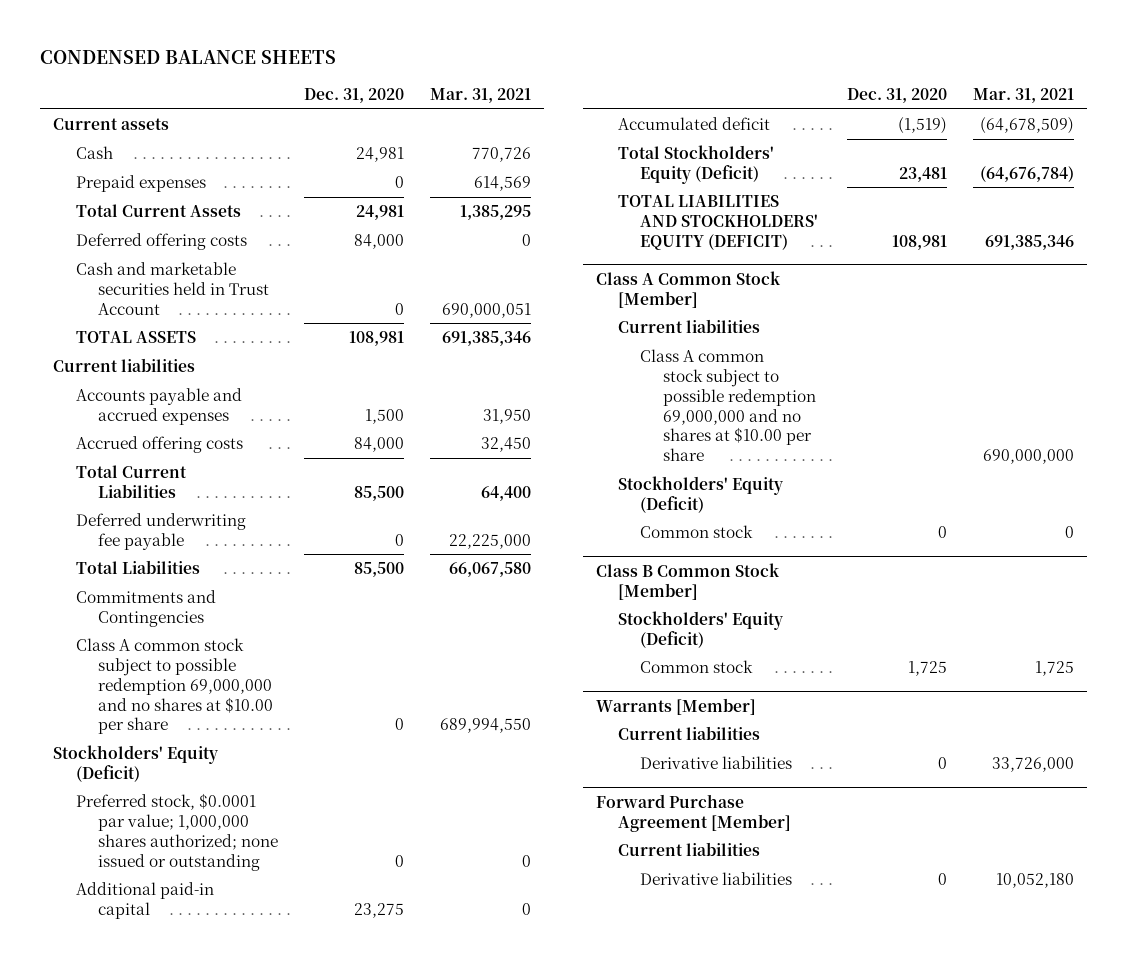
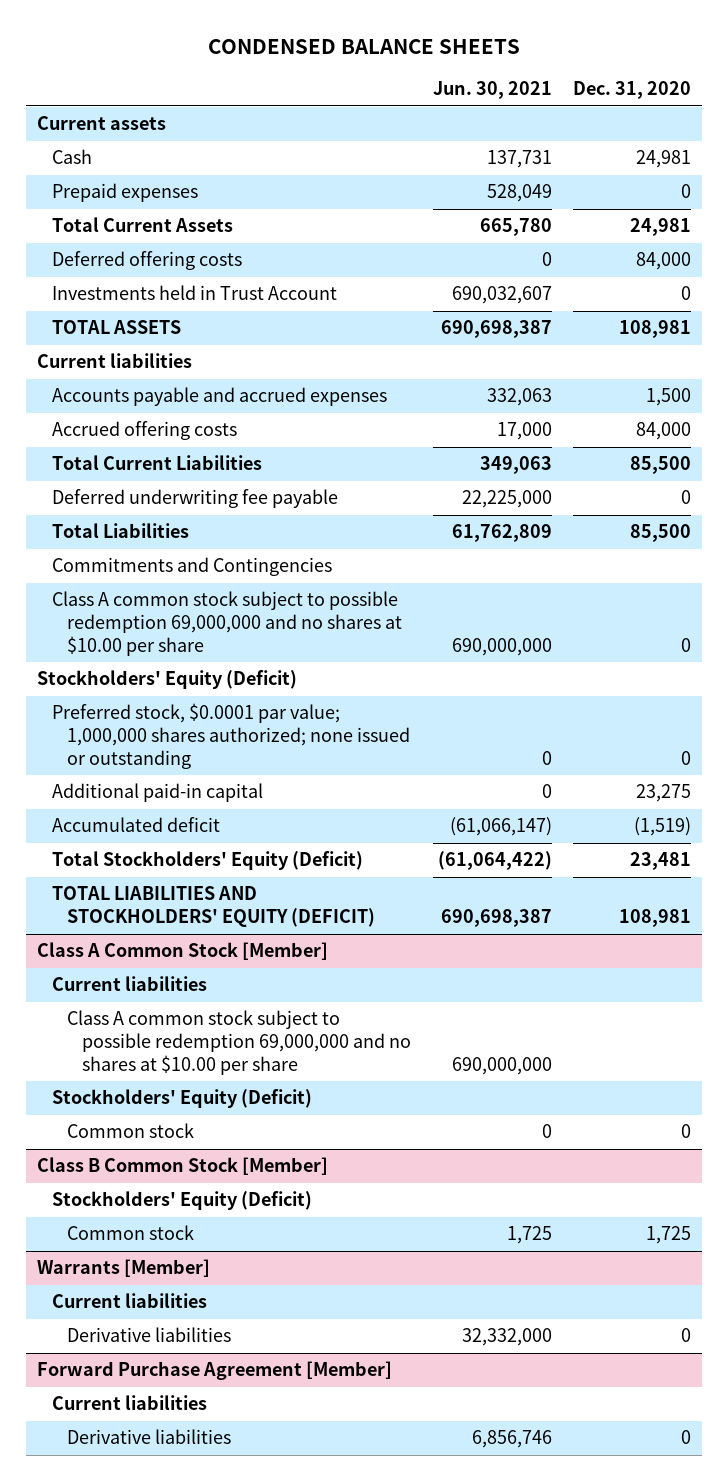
[429,87,531,103] Mar. 31, 2021 -> none
none -> [432,81,552,100] Jun. 30, 2021
[75,261,269,315] Cash and marketable securities held in Trust Account -> [51,285,337,301] Investments held in Trust Account

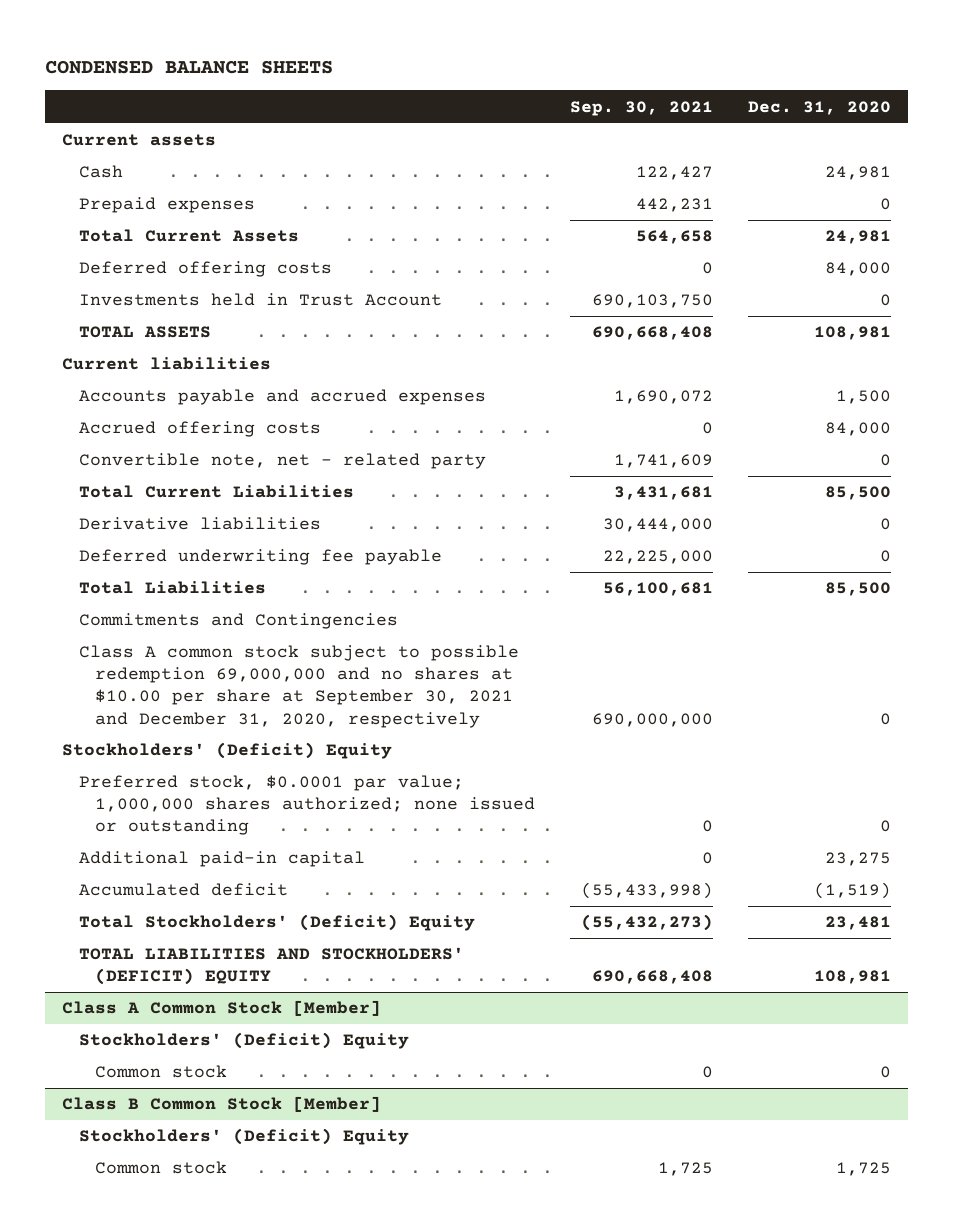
[432,81,552,100] Jun. 30, 2021 -> none
none -> [569,100,713,116] Sep. 30, 2021
none -> [78,453,486,470] Convertible note, net - related party
none -> [78,517,321,531] Derivative liabilities
[51,591,403,656] Class A common stock subject to possible redemption 69,000,000 and no shares at $10.00 per share -> [78,645,519,728] Class A common stock subject to possible redemption 69,000,000 and no shares at $10.00 per share at September 30, 2021 and December 31, 2020, respectively
[36,670,297,690] Stockholders' Equity (Deficit) -> [62,742,393,760] Stockholders' (Deficit) Equity
[51,851,363,871] Total Stockholders' Equity (Deficit) -> [78,914,475,932] Total Stockholders' (Deficit) Equity
[51,886,376,928] TOTAL LIABILITIES AND STOCKHOLDERS' EQUITY (DEFICIT) -> [78,947,464,986] TOTAL LIABILITIES AND STOCKHOLDERS' (DEFICIT) EQUITY
[51,976,207,992] Current liabilities -> none
[67,1010,412,1075] Class A common stock subject to possible redemption 69,000,000 and no shares at $10.00 per share -> none
[51,1089,312,1109] Stockholders' Equity (Deficit) -> [78,1032,409,1050] Stockholders' (Deficit) Equity
[51,1191,312,1211] Stockholders' Equity (Deficit) -> [78,1128,409,1146] Stockholders' (Deficit) Equity
[36,1259,210,1278] Warrants [Member] -> none
[51,1293,207,1309] Current liabilities -> none
[67,1327,232,1343] Derivative liabilities -> none
[36,1361,392,1381] Forward Purchase Agreement [Member] -> none
[51,1395,207,1411] Current liabilities -> none
[67,1429,232,1445] Derivative liabilities -> none

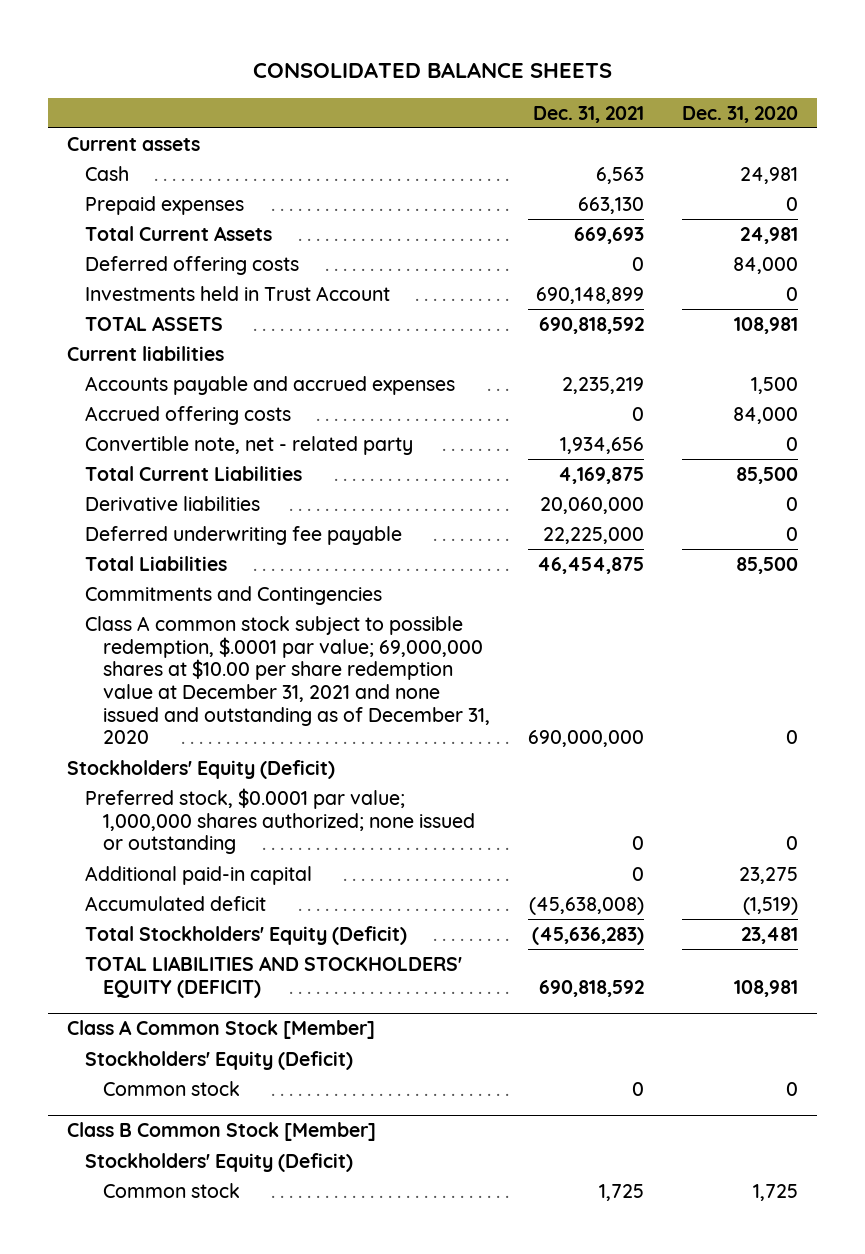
[45,59,334,74] CONDENSED BALANCE SHEETS -> [252,62,612,79] CONSOLIDATED BALANCE SHEETS
[569,100,713,116] Sep. 30, 2021 -> none
none -> [532,105,644,123] Dec. 31, 2021
[78,645,519,728] Class A common stock subject to possible redemption 69,000,000 and no shares at $10.00 per share at September 30, 2021 and December 31, 2020, respectively -> [84,616,490,745] Class A common stock subject to possible redemption, $.0001 par value; 69,000,000 shares at $10.00 per share redemption value at December 31, 2021 and none issued and outstanding as of December 31, 2020
[62,742,393,760] Stockholders' (Deficit) Equity -> [67,760,336,780] Stockholders' Equity (Deficit)
[78,914,475,932] Total Stockholders' (Deficit) Equity -> [84,926,407,946] Total Stockholders' Equity (Deficit)
[78,947,464,986] TOTAL LIABILITIES AND STOCKHOLDERS' (DEFICIT) EQUITY -> [84,956,462,998] TOTAL LIABILITIES AND STOCKHOLDERS' EQUITY (DEFICIT)
[78,1032,409,1050] Stockholders' (Deficit) Equity -> [84,1051,353,1071] Stockholders' Equity (Deficit)
[78,1128,409,1146] Stockholders' (Deficit) Equity -> [84,1153,353,1173] Stockholders' Equity (Deficit)

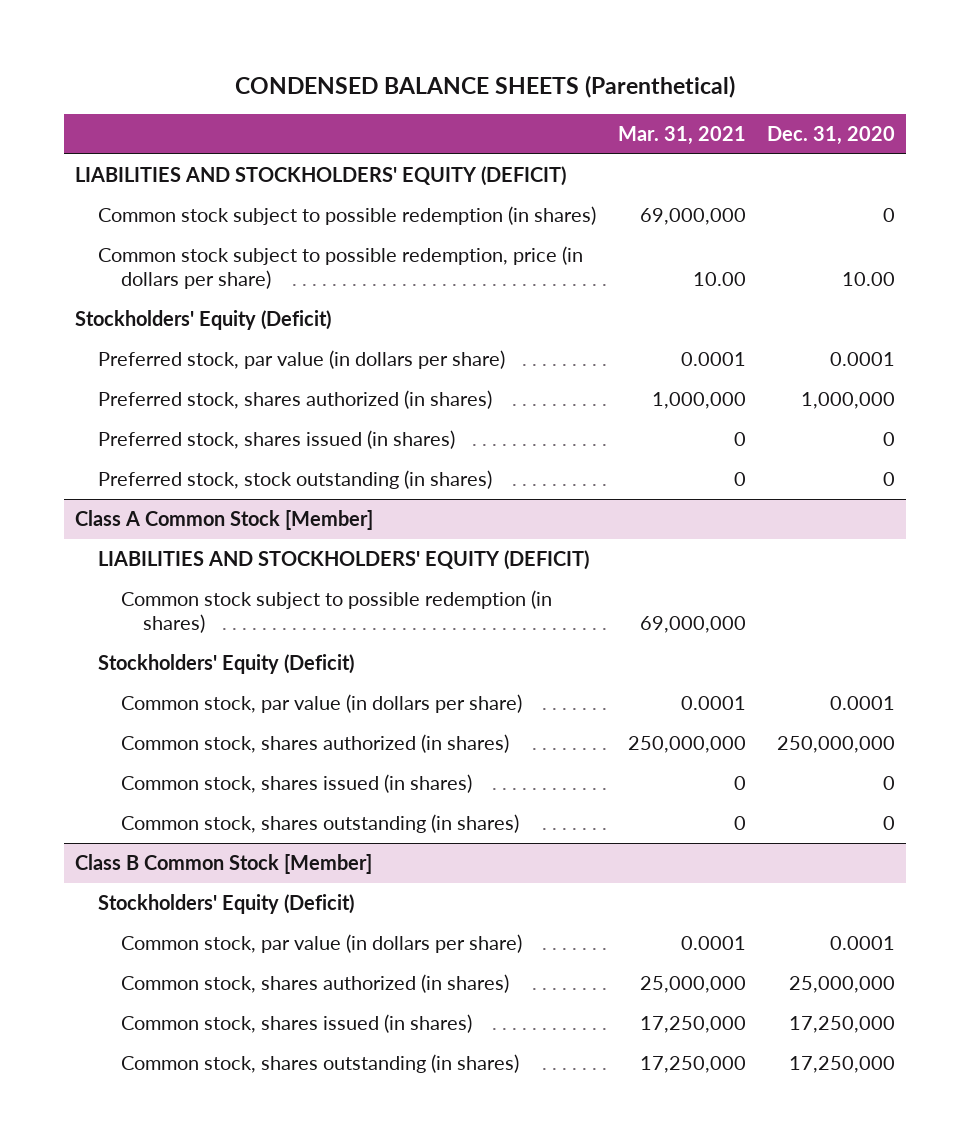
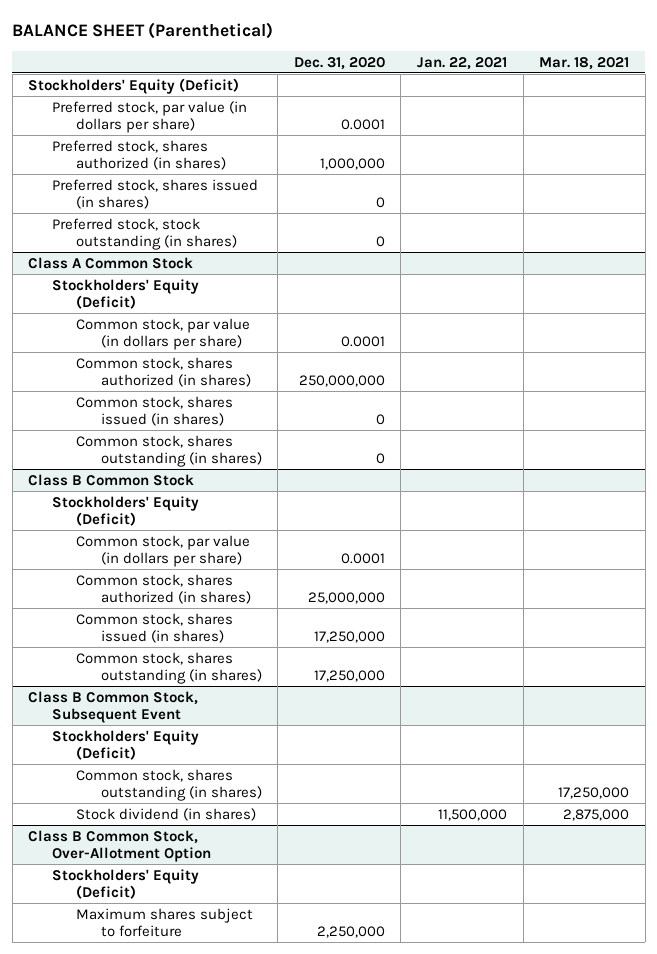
[235,75,736,99] CONDENSED BALANCE SHEETS (Parenthetical) -> [12,21,274,39] BALANCE SHEET (Parenthetical)
[617,125,746,145] Mar. 31, 2021 -> none
none -> [416,56,507,70] Jan. 22, 2021
none -> [539,56,630,70] Mar. 18, 2021
[74,165,566,186] LIABILITIES AND STOCKHOLDERS' EQUITY (DEFICIT) -> none
[97,205,596,225] Common stock subject to possible redemption (in shares) -> none
[97,245,583,290] Common stock subject to possible redemption, price (in dollars per share) -> none
[97,549,589,570] LIABILITIES AND STOCKHOLDERS' EQUITY (DEFICIT) -> none
[120,589,552,634] Common stock subject to possible redemption (in shares) -> none
[74,509,373,530] Class A Common Stock [Member] -> [28,256,194,269] Class A Common Stock
[74,853,372,874] Class B Common Stock [Member] -> [28,473,195,486] Class B Common Stock
none -> [28,690,199,724] Class B Common Stock, Subsequent Event
none -> [52,729,200,761] Stockholders' Equity (Deficit)
none -> [76,768,262,802] Common stock, shares outstanding (in shares)
none -> [76,807,257,821] Stock dividend (in shares)
none -> [28,829,212,863] Class B Common Stock, Over-Allotment Option
none -> [52,868,200,900] Stockholders' Equity (Deficit)
none -> [76,907,254,938] Maximum shares subject to forfeiture

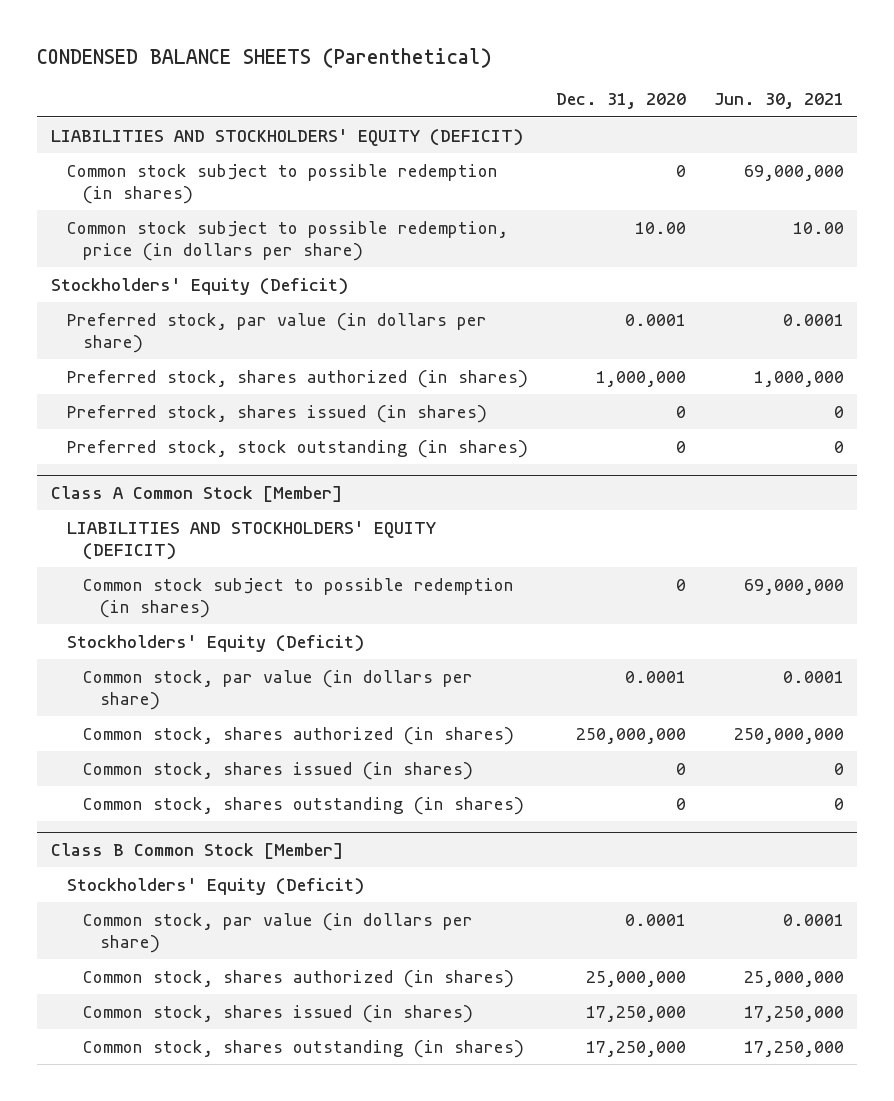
[12,21,274,39] BALANCE SHEET (Parenthetical) -> [36,48,492,69] CONDENSED BALANCE SHEETS (Parenthetical)
[416,56,507,70] Jan. 22, 2021 -> none
[539,56,630,70] Mar. 18, 2021 -> none
none -> [713,93,844,110] Jun. 30, 2021
none -> [50,128,523,146] LIABILITIES AND STOCKHOLDERS' EQUITY (DEFICIT)
none -> [66,163,498,204] Common stock subject to possible redemption (in shares)
none -> [66,220,508,261] Common stock subject to possible redemption, price (in dollars per share)
[28,256,194,269] Class A Common Stock -> [50,485,342,502] Class A Common Stock [Member]
none -> [66,520,436,560] LIABILITIES AND STOCKHOLDERS' EQUITY (DEFICIT)
none -> [83,577,515,618] Common stock subject to possible redemption (in shares)
[28,473,195,486] Class B Common Stock -> [50,842,343,859] Class B Common Stock [Member]
[28,690,199,724] Class B Common Stock, Subsequent Event -> none
[52,729,200,761] Stockholders' Equity (Deficit) -> none
[76,768,262,802] Common stock, shares outstanding (in shares) -> none
[76,807,257,821] Stock dividend (in shares) -> none
[28,829,212,863] Class B Common Stock, Over-Allotment Option -> none
[52,868,200,900] Stockholders' Equity (Deficit) -> none
[76,907,254,938] Maximum shares subject to forfeiture -> none

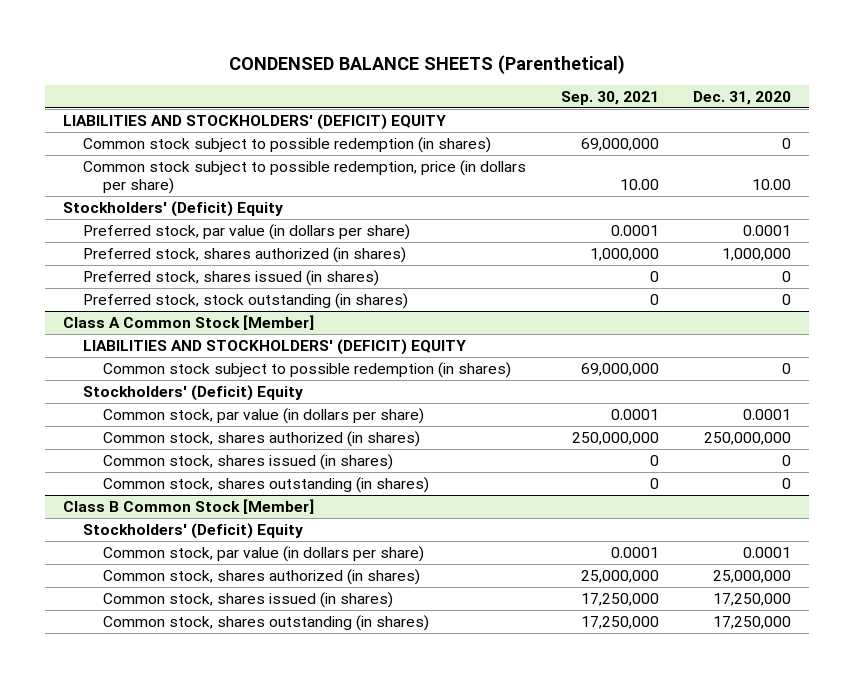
[713,93,844,110] Jun. 30, 2021 -> none
none -> [560,91,659,106] Sep. 30, 2021
[50,128,523,146] LIABILITIES AND STOCKHOLDERS' EQUITY (DEFICIT) -> [62,113,446,130] LIABILITIES AND STOCKHOLDERS' (DEFICIT) EQUITY
[50,277,348,295] Stockholders' Equity (Deficit) -> [62,200,283,217] Stockholders' (Deficit) Equity
[66,520,436,560] LIABILITIES AND STOCKHOLDERS' EQUITY (DEFICIT) -> [82,338,466,355] LIABILITIES AND STOCKHOLDERS' (DEFICIT) EQUITY
[66,634,364,652] Stockholders' Equity (Deficit) -> [82,384,303,401] Stockholders' (Deficit) Equity
[66,877,364,895] Stockholders' Equity (Deficit) -> [82,522,303,539] Stockholders' (Deficit) Equity

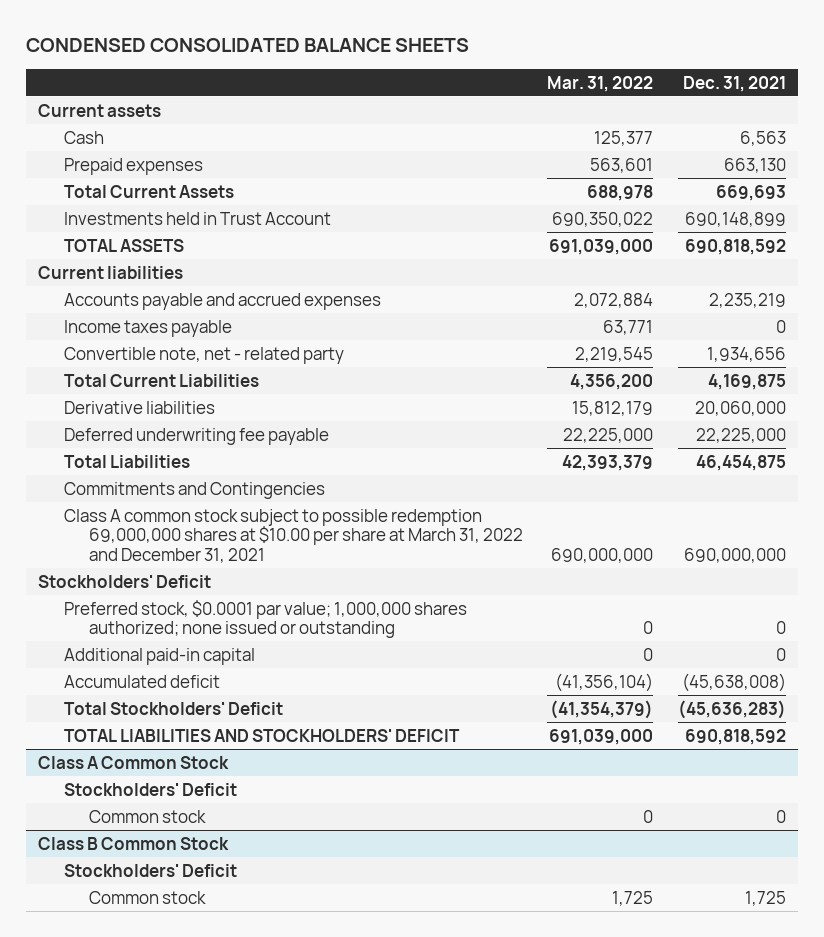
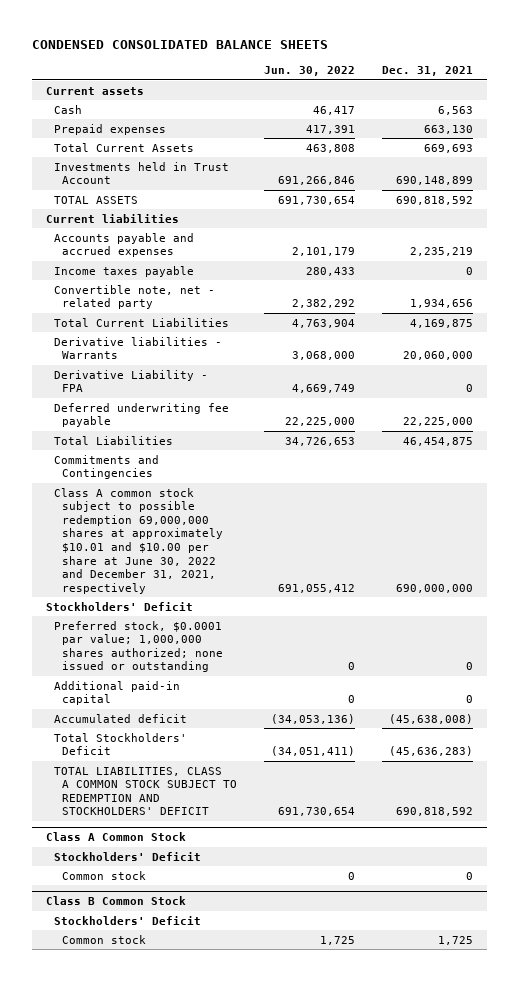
[547,75,654,92] Mar. 31, 2022 -> none
none -> [264,66,356,77] Jun. 30, 2022
[63,400,215,414] Derivative liabilities -> [54,336,223,360] Derivative liabilities - Warrants
none -> [54,369,209,393] Derivative Liability - FPA
[63,508,523,563] Class A common stock subject to possible redemption 69,000,000 shares at $10.00 per share at March 31, 2022 and December 31, 2021 -> [54,487,224,594] Class A common stock subject to possible redemption 69,000,000 shares at approximately $10.01 and $10.00 per share at June 30, 2022 and December 31, 2021, respectively
[63,728,460,742] TOTAL LIABILITIES AND STOCKHOLDERS' DEFICIT -> [54,766,238,816] TOTAL LIABILITIES, CLASS A COMMON STOCK SUBJECT TO REDEMPTION AND STOCKHOLDERS' DEFICIT

